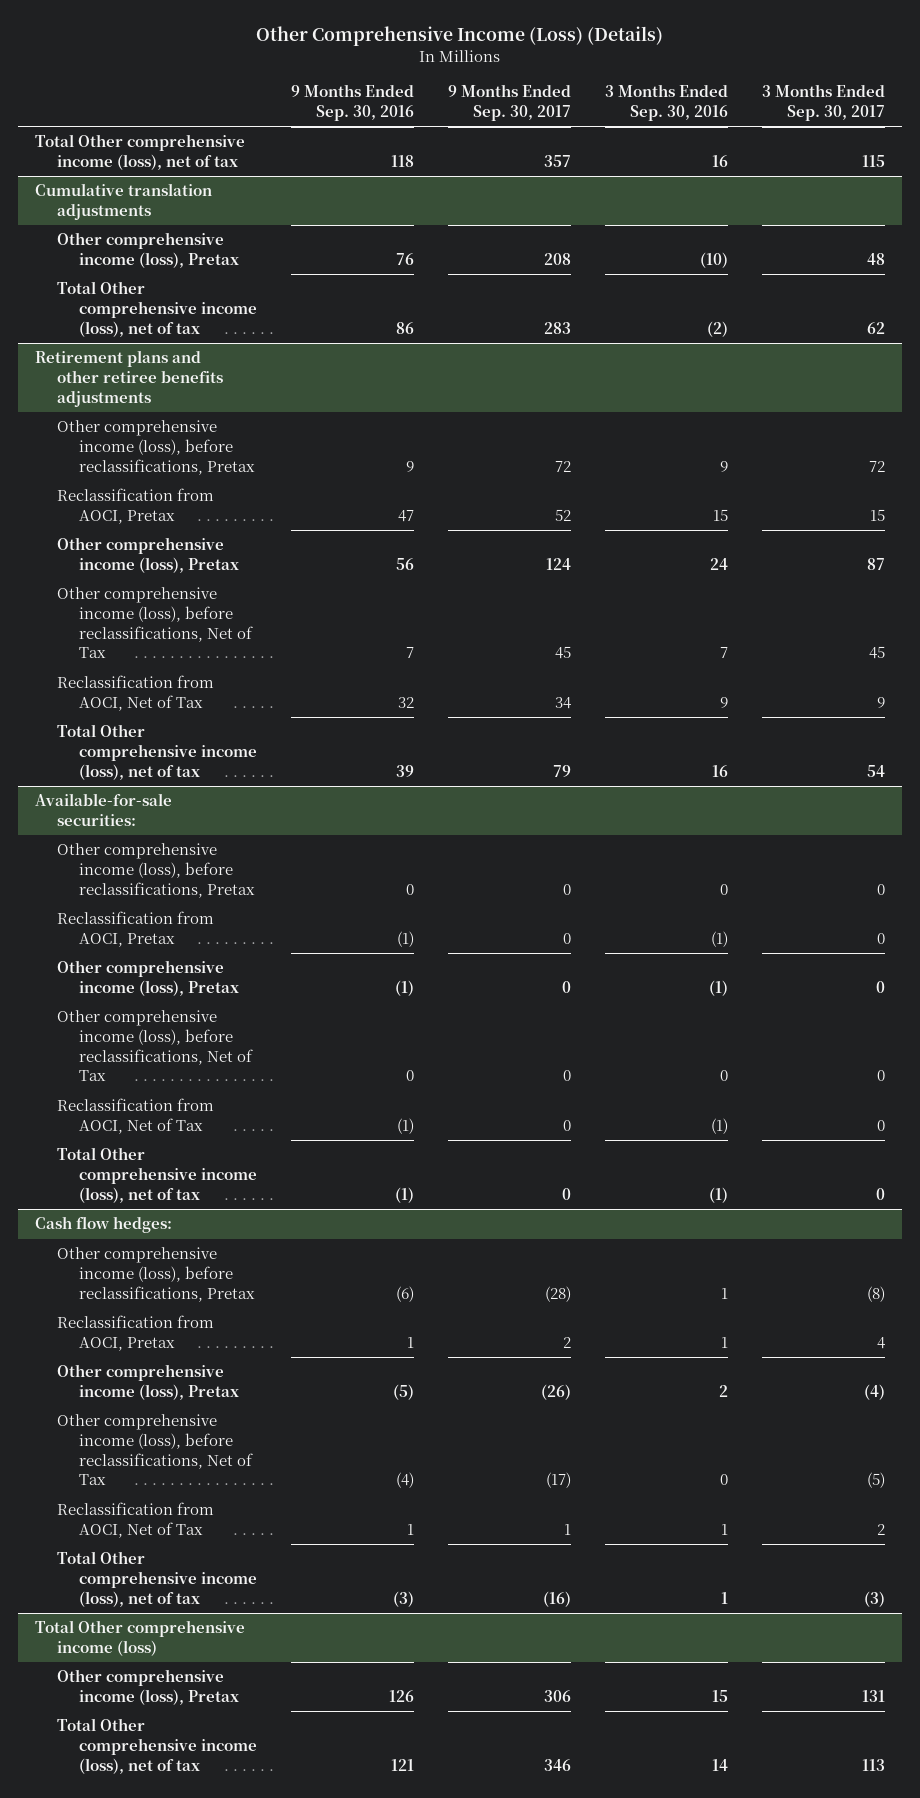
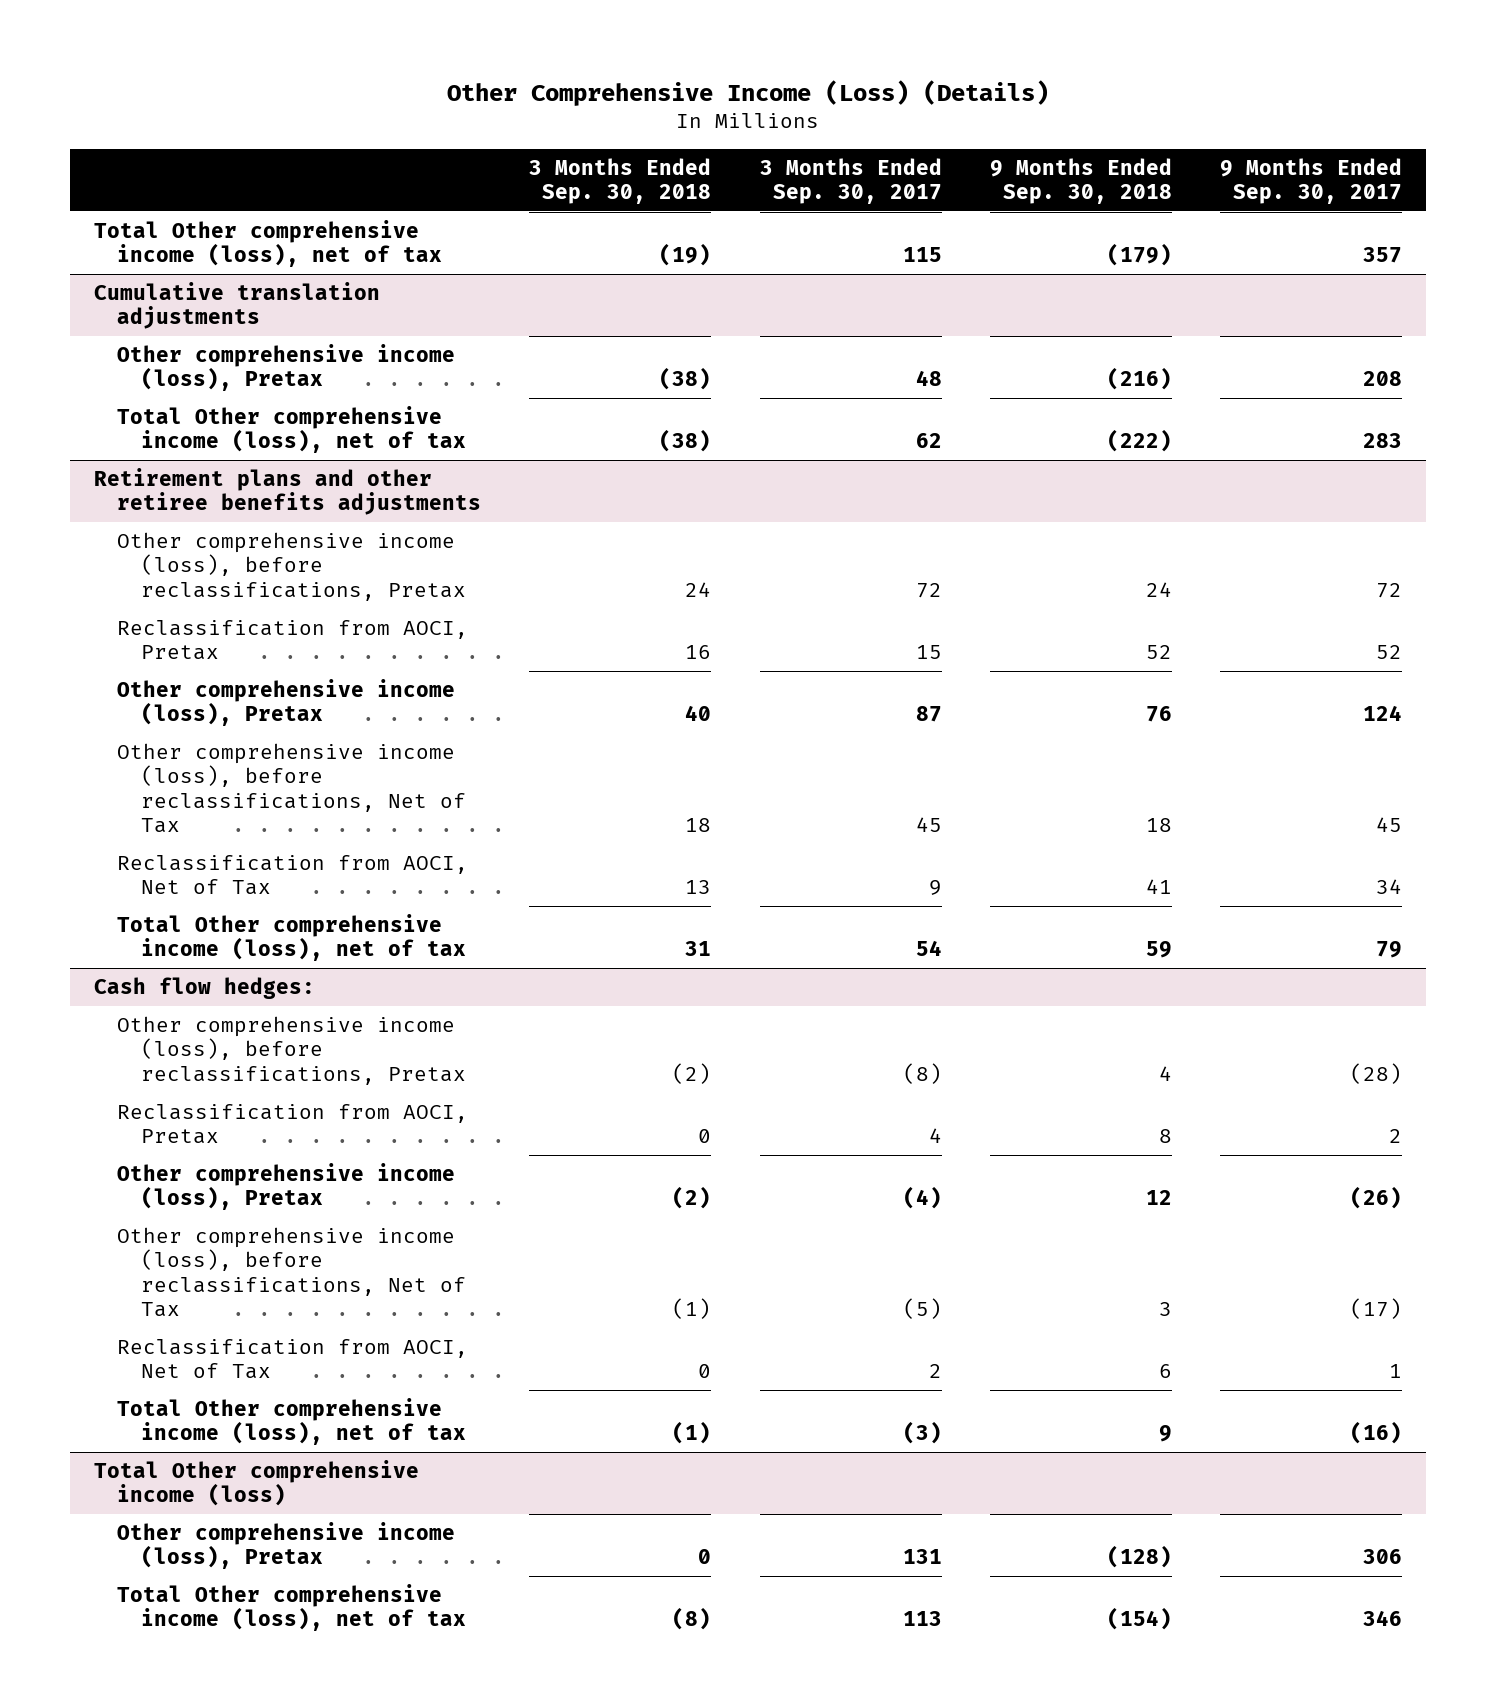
[291,84,415,122] 9 Months Ended Sep. 30, 2016 -> none
[605,84,729,122] 3 Months Ended Sep. 30, 2016 -> none
none -> [529,157,712,205] 3 Months Ended Sep. 30, 2018
none -> [990,157,1173,205] 9 Months Ended Sep. 30, 2018
[34,793,172,826] Available-for-sale securities: -> none
[57,843,256,898] Other comprehensive income (loss), before reclassifications, Pretax -> none
[57,911,215,947] Reclassification from AOCI, Pretax -> none
[57,960,240,996] Other comprehensive income (loss), Pretax -> none
[57,1010,254,1082] Other comprehensive income (loss), before reclassifications, Net of Tax -> none
[57,1098,215,1134] Reclassification from AOCI, Net of Tax -> none
[57,1147,258,1203] Total Other comprehensive income (loss), net of tax -> none

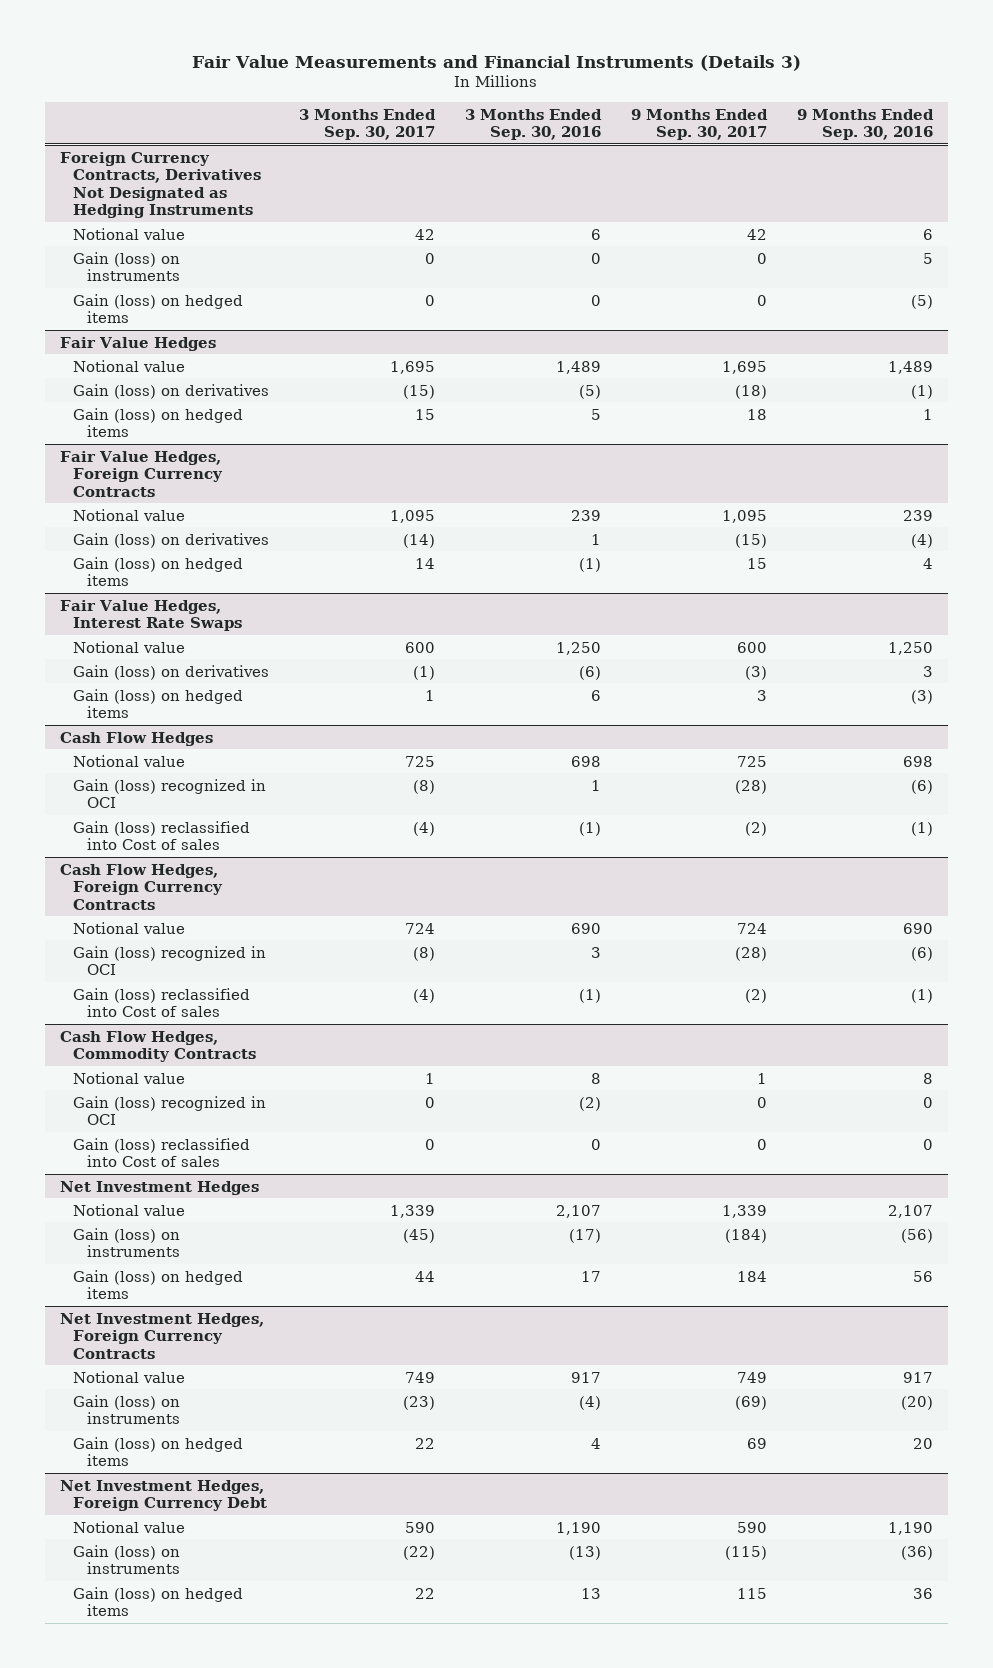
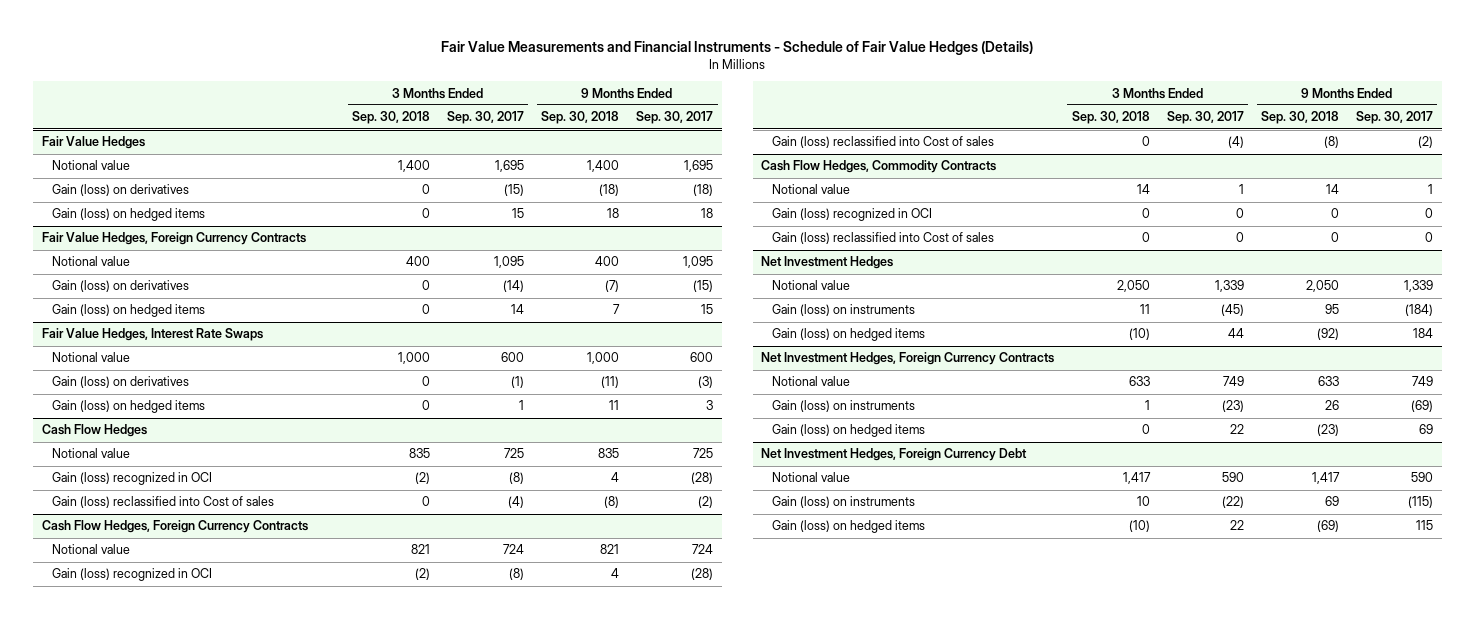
[192,54,802,71] Fair Value Measurements and Financial Instruments (Details 3) -> [441,41,1034,56] Fair Value Measurements and Financial Instruments - Schedule of Fair Value Hedges (Details)
[465,108,603,141] 3 Months Ended Sep. 30, 2016 -> none
[796,108,934,141] 9 Months Ended Sep. 30, 2016 -> none
none -> [351,111,430,125] Sep. 30, 2018
none -> [541,111,620,125] Sep. 30, 2018
[59,151,262,219] Foreign Currency Contracts, Derivatives Not Designated as Hedging Instruments -> none
[73,227,186,240] Notional value -> none
[73,251,181,282] Gain (loss) on instruments -> none
[73,293,244,324] Gain (loss) on hedged items -> none

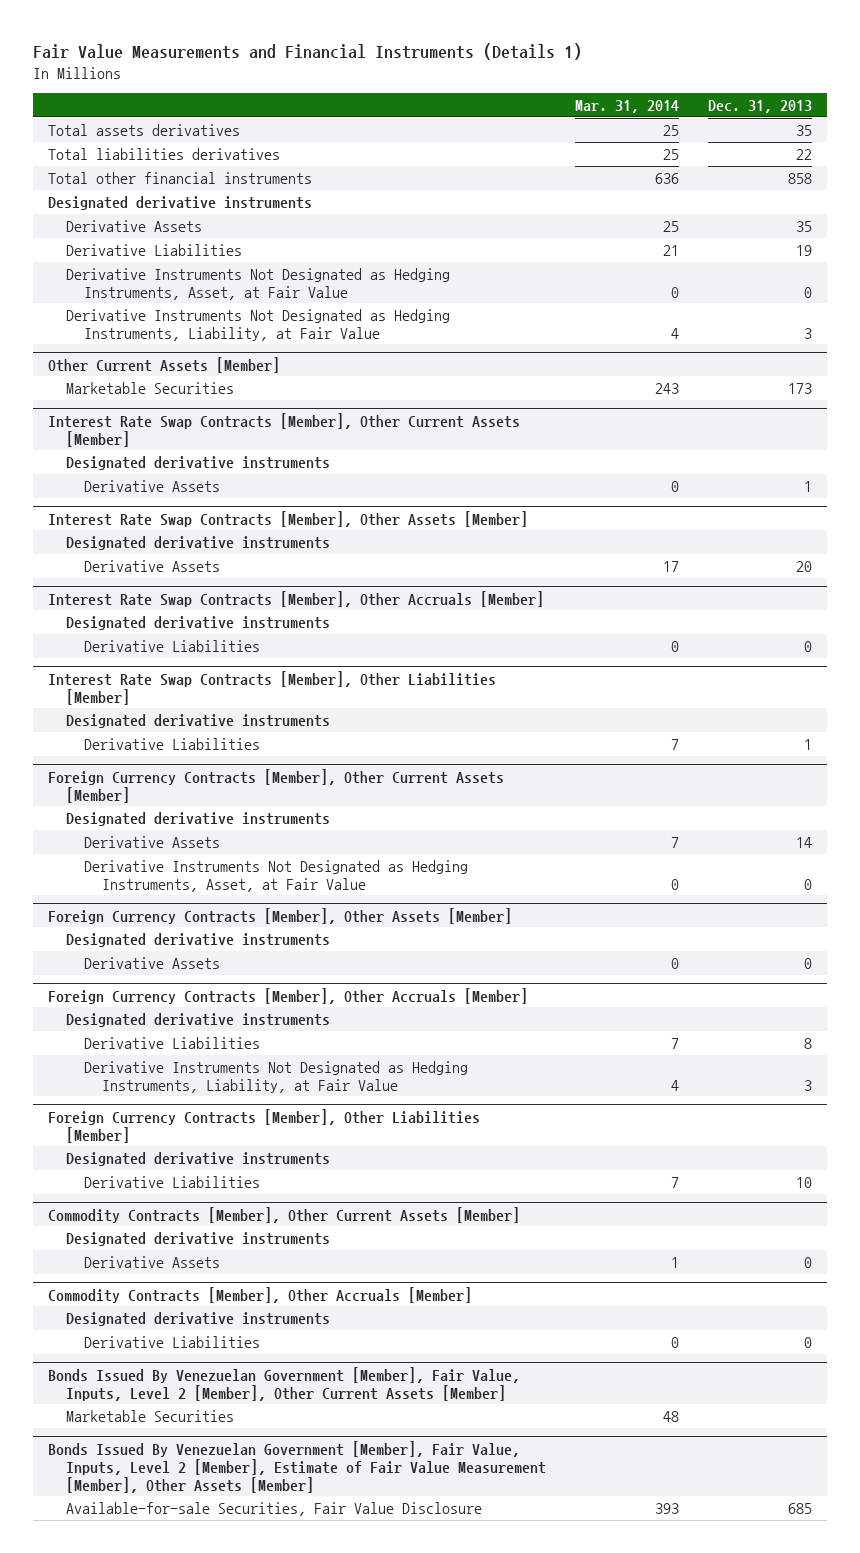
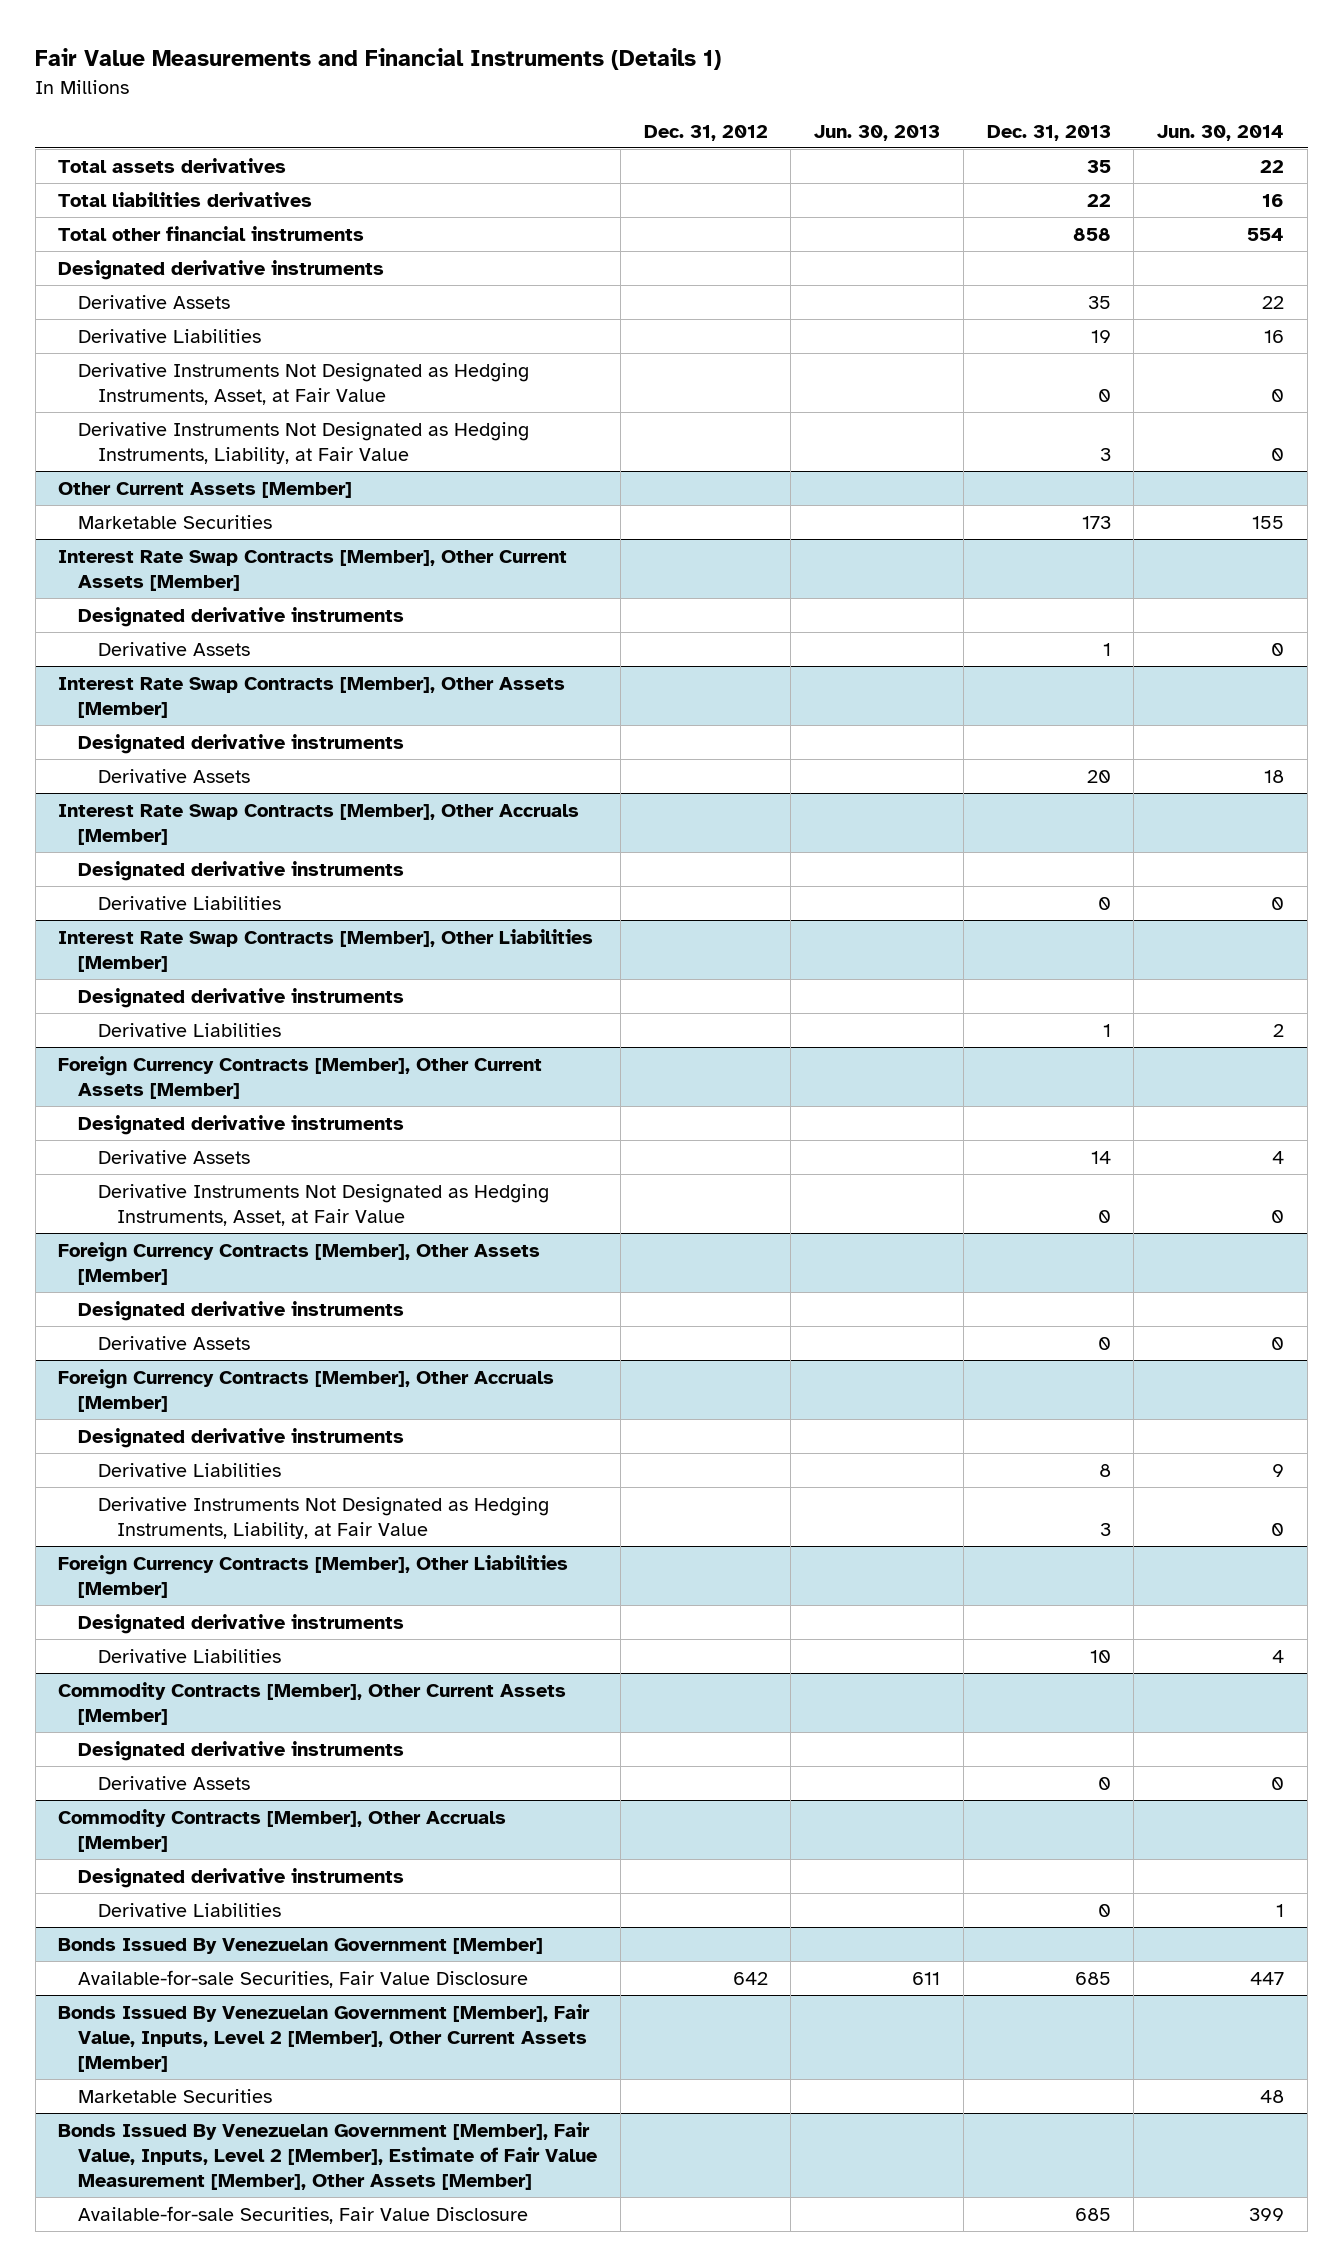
[575,99,680,113] Mar. 31, 2014 -> none
none -> [643,124,768,141] Dec. 31, 2012
none -> [814,124,941,141] Jun. 30, 2013
none -> [1157,124,1285,141] Jun. 30, 2014
none -> [58,1937,544,1954] Bonds Issued By Venezuelan Government [Member]
none -> [77,1969,528,1988] Available-for-sale Securities, Fair Value Disclosure

